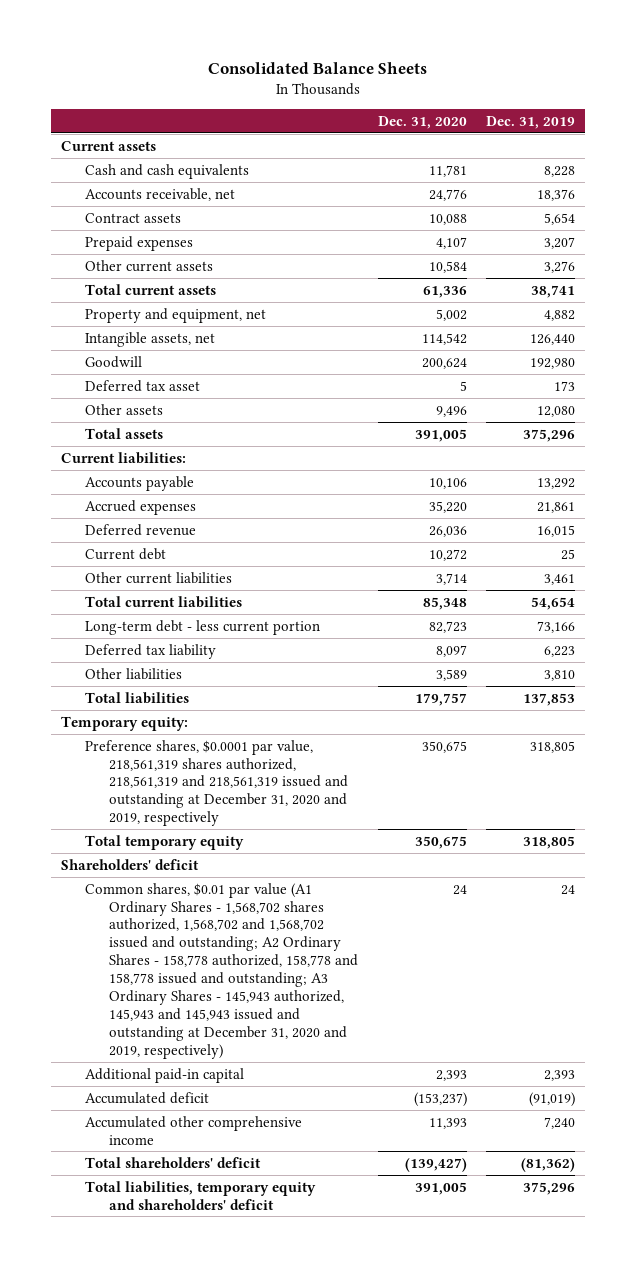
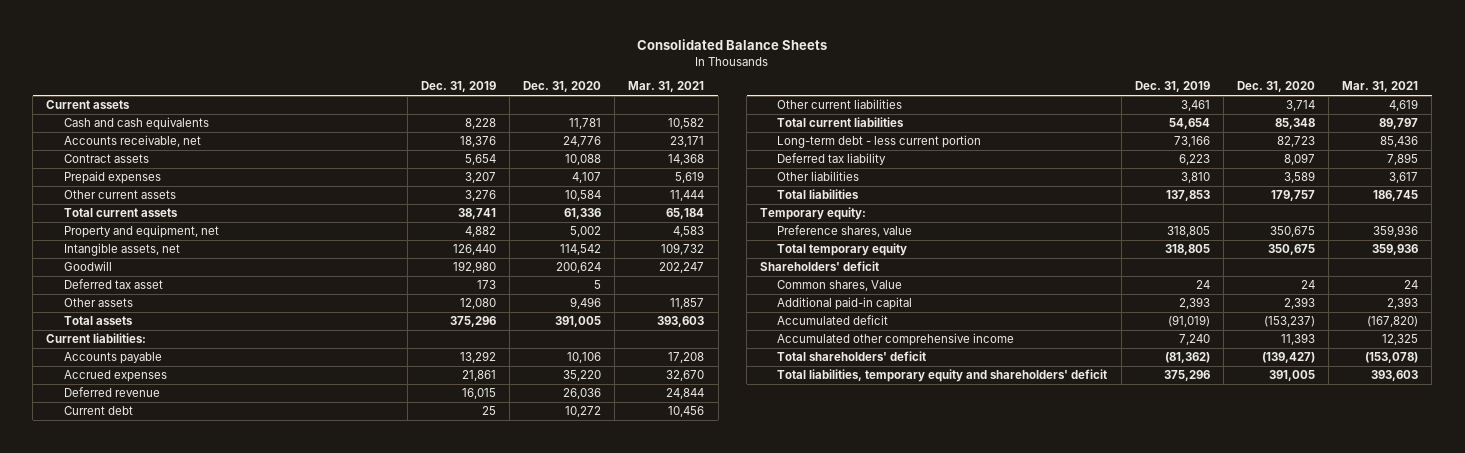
none -> [628,81,705,93] Mar. 31, 2021
[84,739,348,827] Preference shares, $0.0001 par value, 218,561,319 shares authorized, 218,561,319 and 218,561,319 issued and outstanding at December 31, 2020 and 2019, respectively -> [777,225,913,238] Preference shares, value
[84,882,358,1059] Common shares, $0.01 par value (A1 Ordinary Shares - 1,568,702 shares authorized, 1,568,702 and 1,568,702 issued and outstanding; A2 Ordinary Shares - 158,778 authorized, 158,778 and 158,778 issued and outstanding; A3 Ordinary Shares - 145,943 authorized, 145,943 and 145,943 issued and outstanding at December 31, 2020 and 2019, respectively) -> [777,280,903,292] Common shares, Value

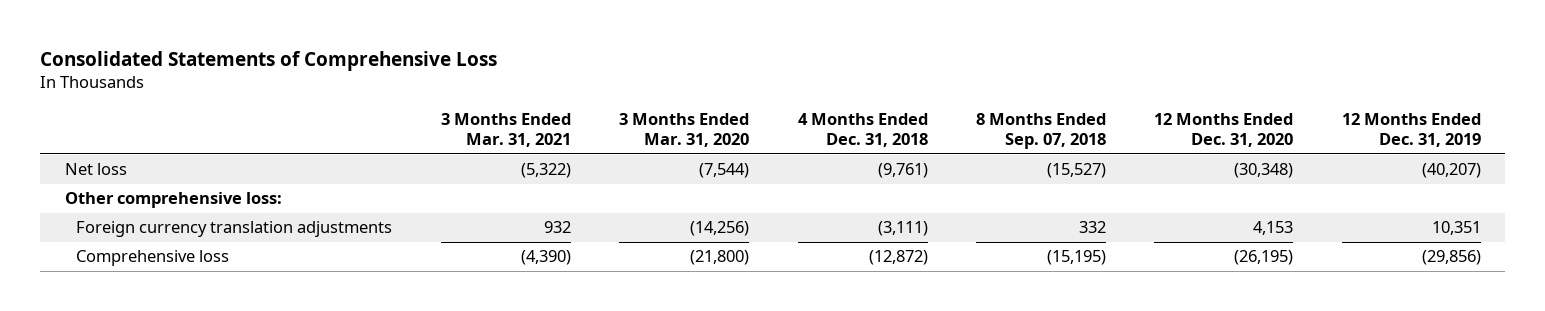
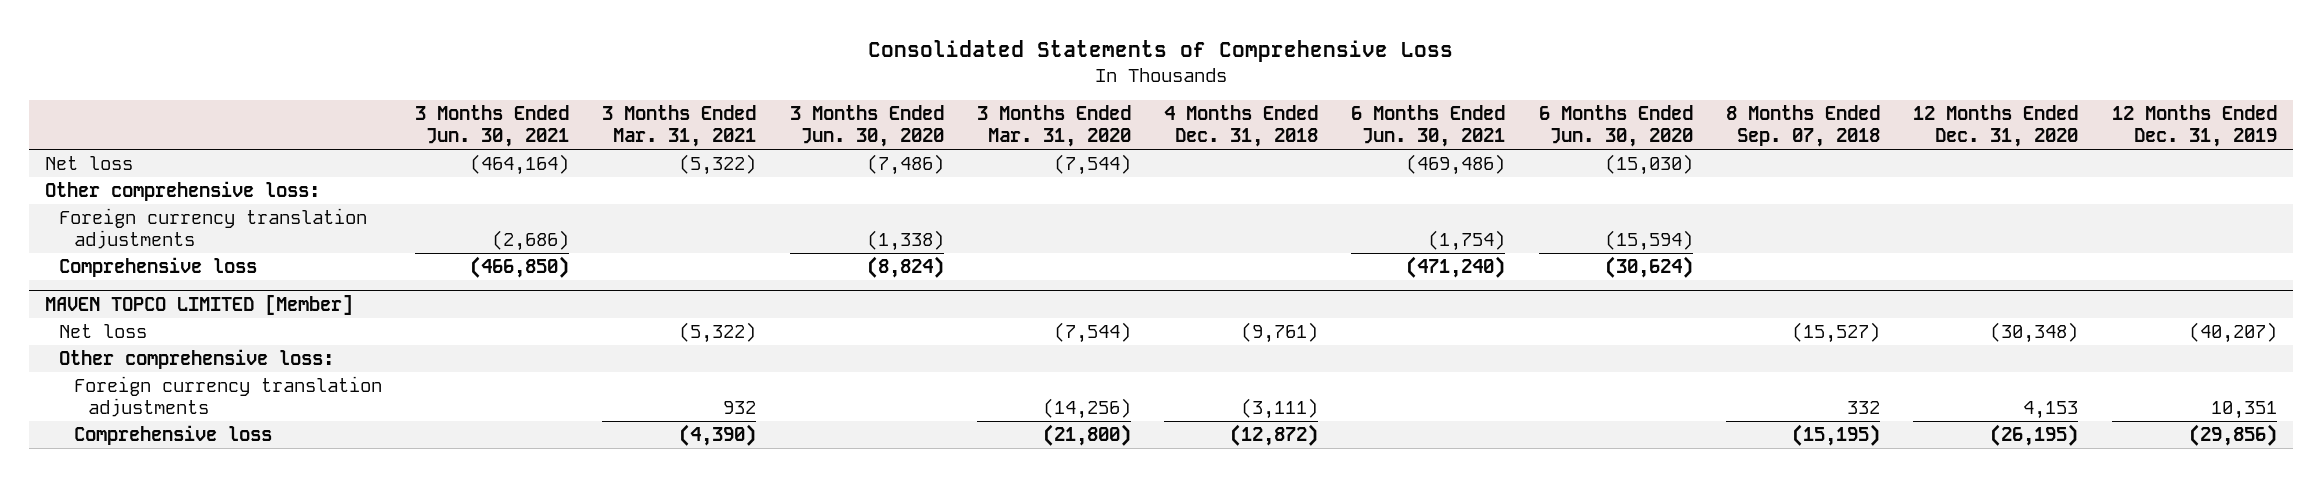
none -> [415,105,570,148] 3 Months Ended Jun. 30, 2021
none -> [789,105,944,148] 3 Months Ended Jun. 30, 2020
none -> [1351,105,1506,148] 6 Months Ended Jun. 30, 2021
none -> [1538,105,1693,148] 6 Months Ended Jun. 30, 2020
none -> [45,155,134,170] Net loss
none -> [45,180,321,201] Other comprehensive loss:
none -> [59,207,368,249] Foreign currency translation adjustments
none -> [59,256,258,277] Comprehensive loss
none -> [45,294,354,315] MAVEN TOPCO LIMITED [Member]

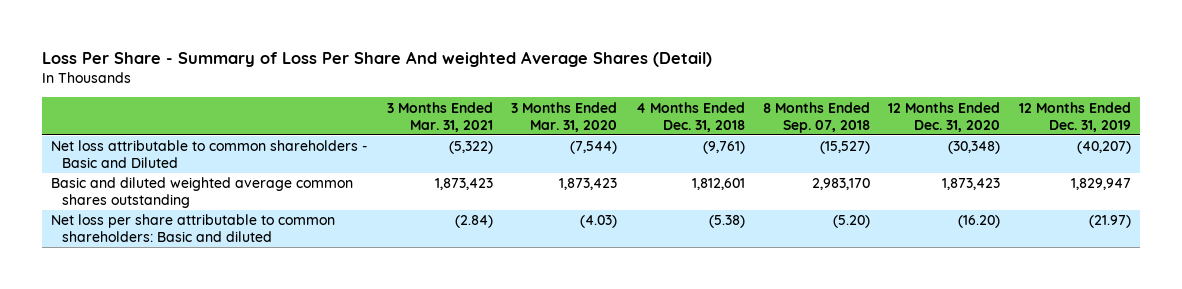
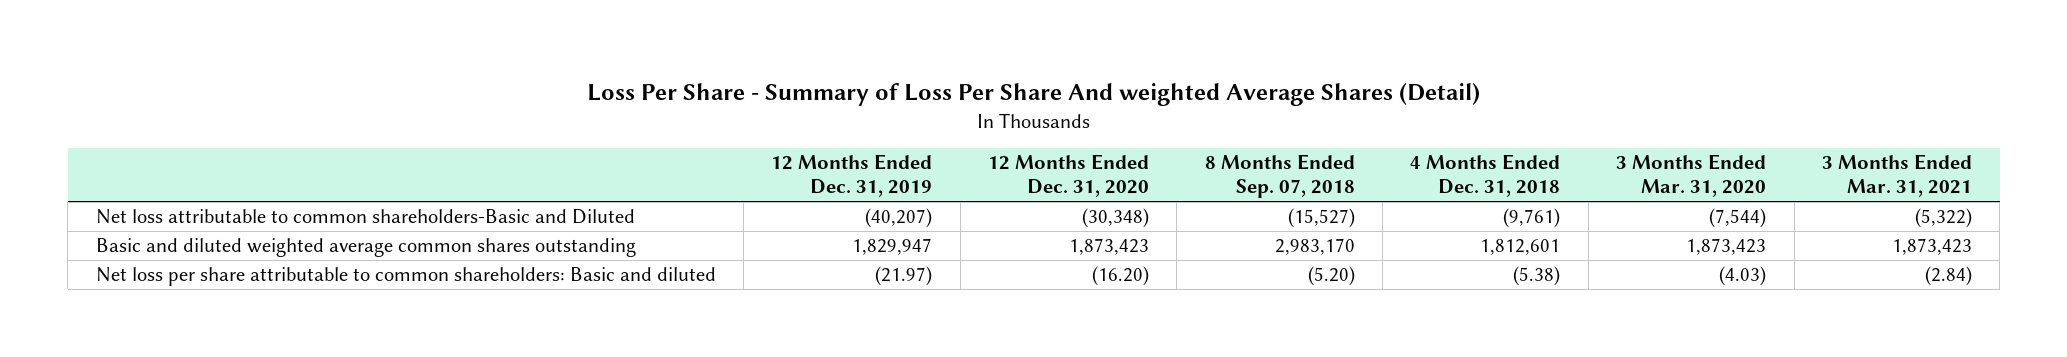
[51,140,369,169] Net loss attributable to common shareholders - Basic and Diluted -> [95,209,635,225] Net loss attributable to common shareholders-Basic and Diluted

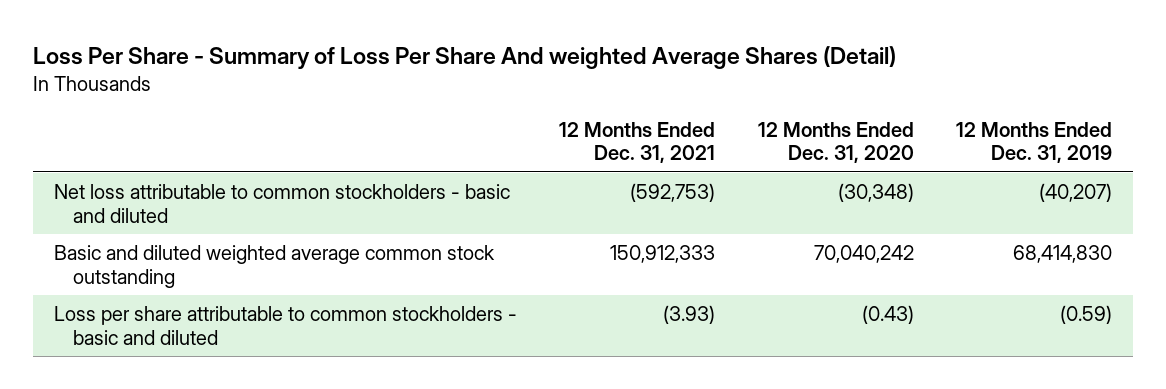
[1204,154,1355,199] 8 Months Ended Sep. 07, 2018 -> none
[1410,154,1561,198] 4 Months Ended Dec. 31, 2018 -> none
[1616,154,1767,198] 3 Months Ended Mar. 31, 2020 -> none
[1821,154,1972,198] 3 Months Ended Mar. 31, 2021 -> none
none -> [559,121,716,164] 12 Months Ended Dec. 31, 2021
[95,209,635,225] Net loss attributable to common shareholders-Basic and Diluted -> [54,184,511,223] Net loss attributable to common stockholders - basic and diluted
[95,238,636,258] Basic and diluted weighted average common shares outstanding -> [54,245,496,288] Basic and diluted weighted average common stock outstanding
[852,238,933,256] 1,829,947 -> [1012,245,1112,264] 68,414,830
[1068,238,1149,256] 1,873,423 -> [813,245,914,264] 70,040,242
[95,267,716,287] Net loss per share attributable to common shareholders: Basic and diluted -> [54,306,518,345] Loss per share attributable to common stockholders - basic and diluted
[875,266,933,287] (21.97) -> [1059,305,1112,325] (0.59)
[1091,266,1149,287] (16.20) -> [861,305,914,325] (0.43)

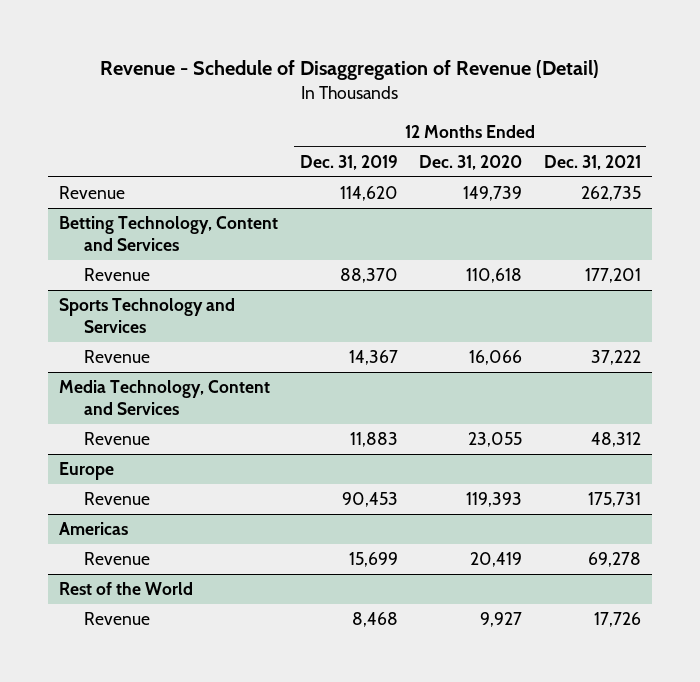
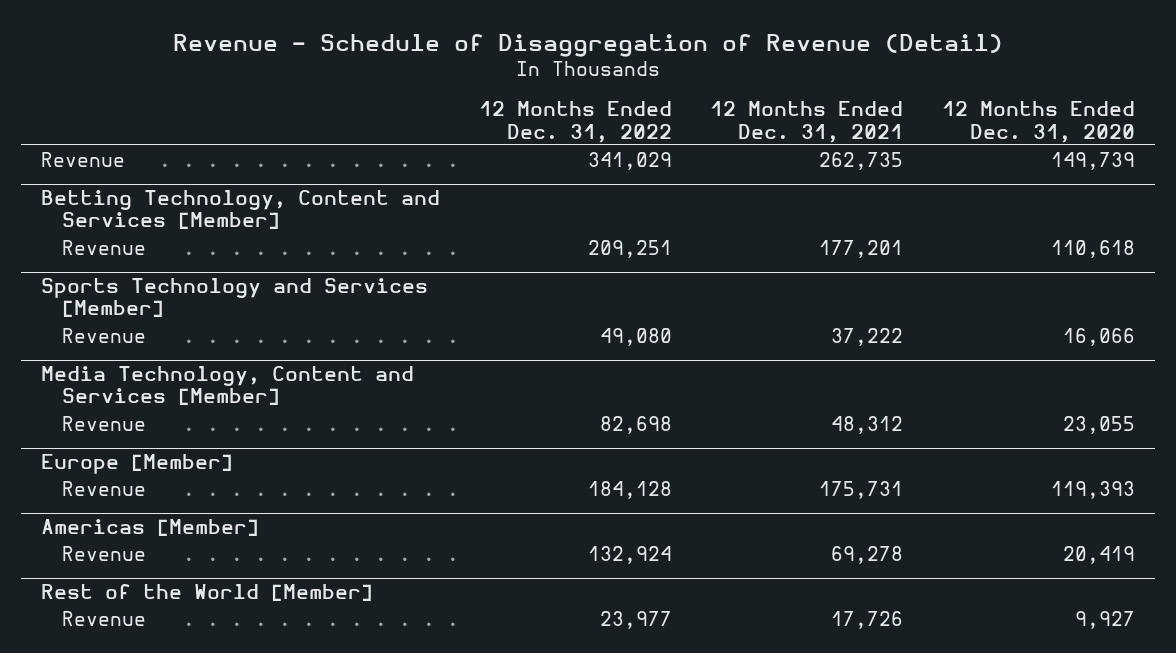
[299,154,398,170] Dec. 31, 2019 -> none
none -> [478,101,672,143] 12 Months Ended Dec. 31, 2022
[59,216,279,251] Betting Technology, Content and Services -> [40,190,440,230] Betting Technology, Content and Services [Member]
[59,298,236,333] Sports Technology and Services -> [40,278,428,318] Sports Technology and Services [Member]
[59,380,271,415] Media Technology, Content and Services -> [40,366,414,406] Media Technology, Content and Services [Member]
[59,462,115,481] Europe -> [40,454,233,475] Europe [Member]
[59,522,129,536] Americas -> [40,519,259,537] Americas [Member]
[59,582,194,596] Rest of the World -> [40,584,373,602] Rest of the World [Member]

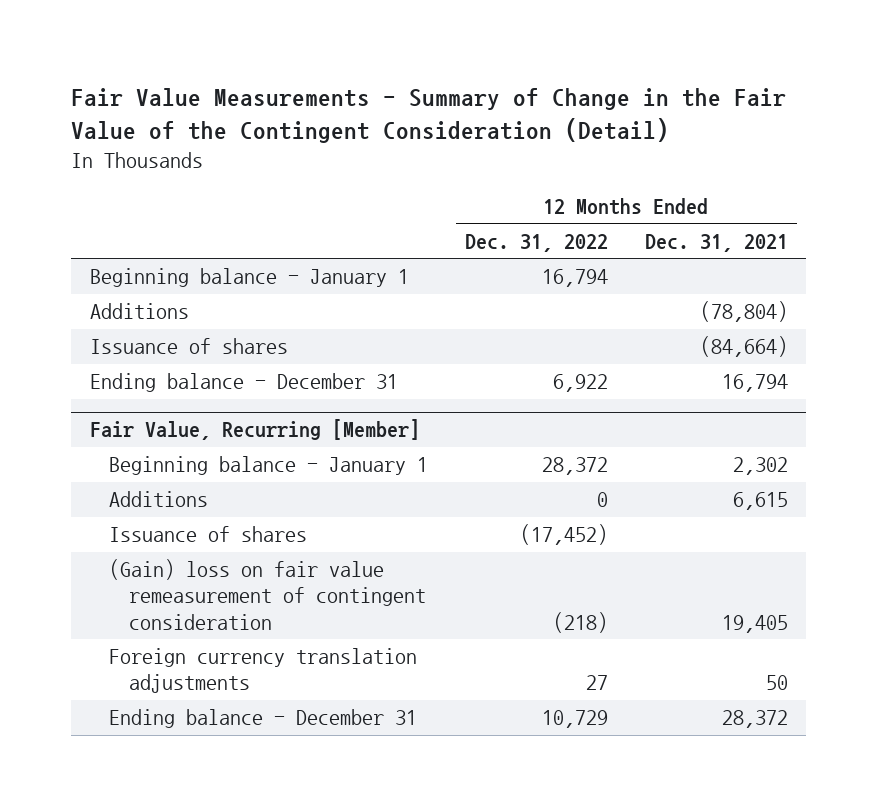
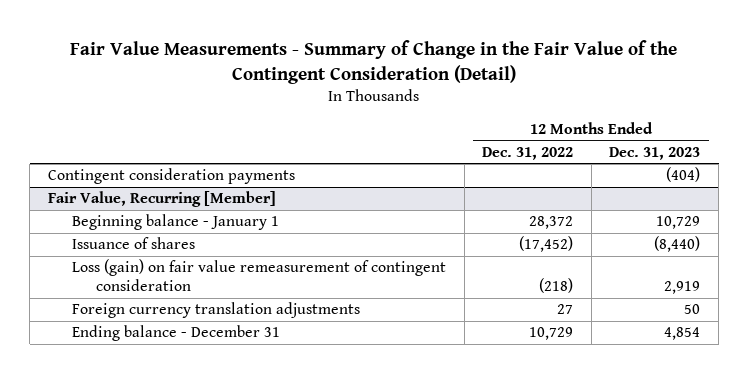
[644,233,788,252] Dec. 31, 2021 -> none
none -> [609,146,701,160] Dec. 31, 2023
[89,268,409,288] Beginning balance - January 1 -> none
[89,303,189,320] Additions -> none
[89,338,288,355] Issuance of shares -> none
[89,373,398,393] Ending balance - December 31 -> none
none -> [48,168,296,185] Contingent consideration payments
[109,491,209,508] Additions -> none
[109,559,426,630] (Gain) loss on fair value remeasurement of contingent consideration -> [72,259,447,292] Loss (gain) on fair value remeasurement of contingent consideration

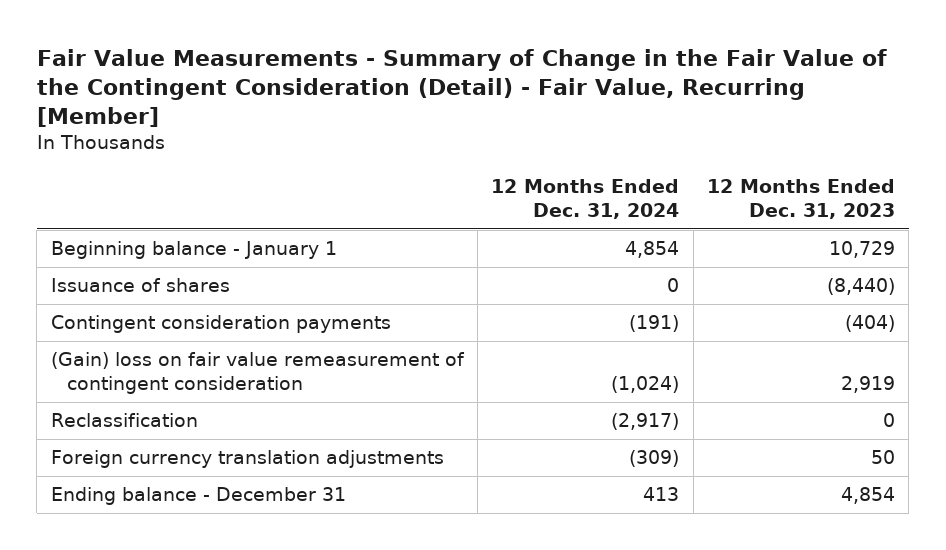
[70,39,678,84] Fair Value Measurements - Summary of Change in the Fair Value of the Contingent Consideration (Detail) -> [36,48,887,127] Fair Value Measurements - Summary of Change in the Fair Value of the Contingent Consideration (Detail) - Fair Value, Recurring [Member]
[482,146,574,160] Dec. 31, 2022 -> none
none -> [491,178,680,219] 12 Months Ended Dec. 31, 2024
[48,191,277,208] Fair Value, Recurring [Member] -> none
[48,168,296,185] Contingent consideration payments -> [50,315,391,334] Contingent consideration payments
[72,259,447,292] Loss (gain) on fair value remeasurement of contingent consideration -> [50,352,465,395] (Gain) loss on fair value remeasurement of contingent consideration
none -> [50,413,198,428] Reclassification

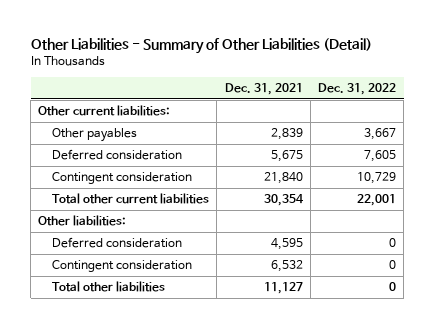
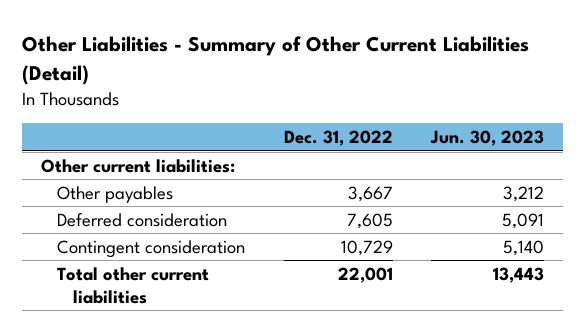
[30,38,372,55] Other Liabilities - Summary of Other Liabilities (Detail) -> [22,35,530,85] Other Liabilities - Summary of Other Current Liabilities (Detail)
[224,83,303,96] Dec. 31, 2021 -> none
none -> [430,129,545,146] Jun. 30, 2023
[38,215,127,227] Other liabilities: -> none
[52,237,183,249] Deferred consideration -> none
[52,260,193,273] Contingent consideration -> none
[52,281,166,293] Total other liabilities -> none

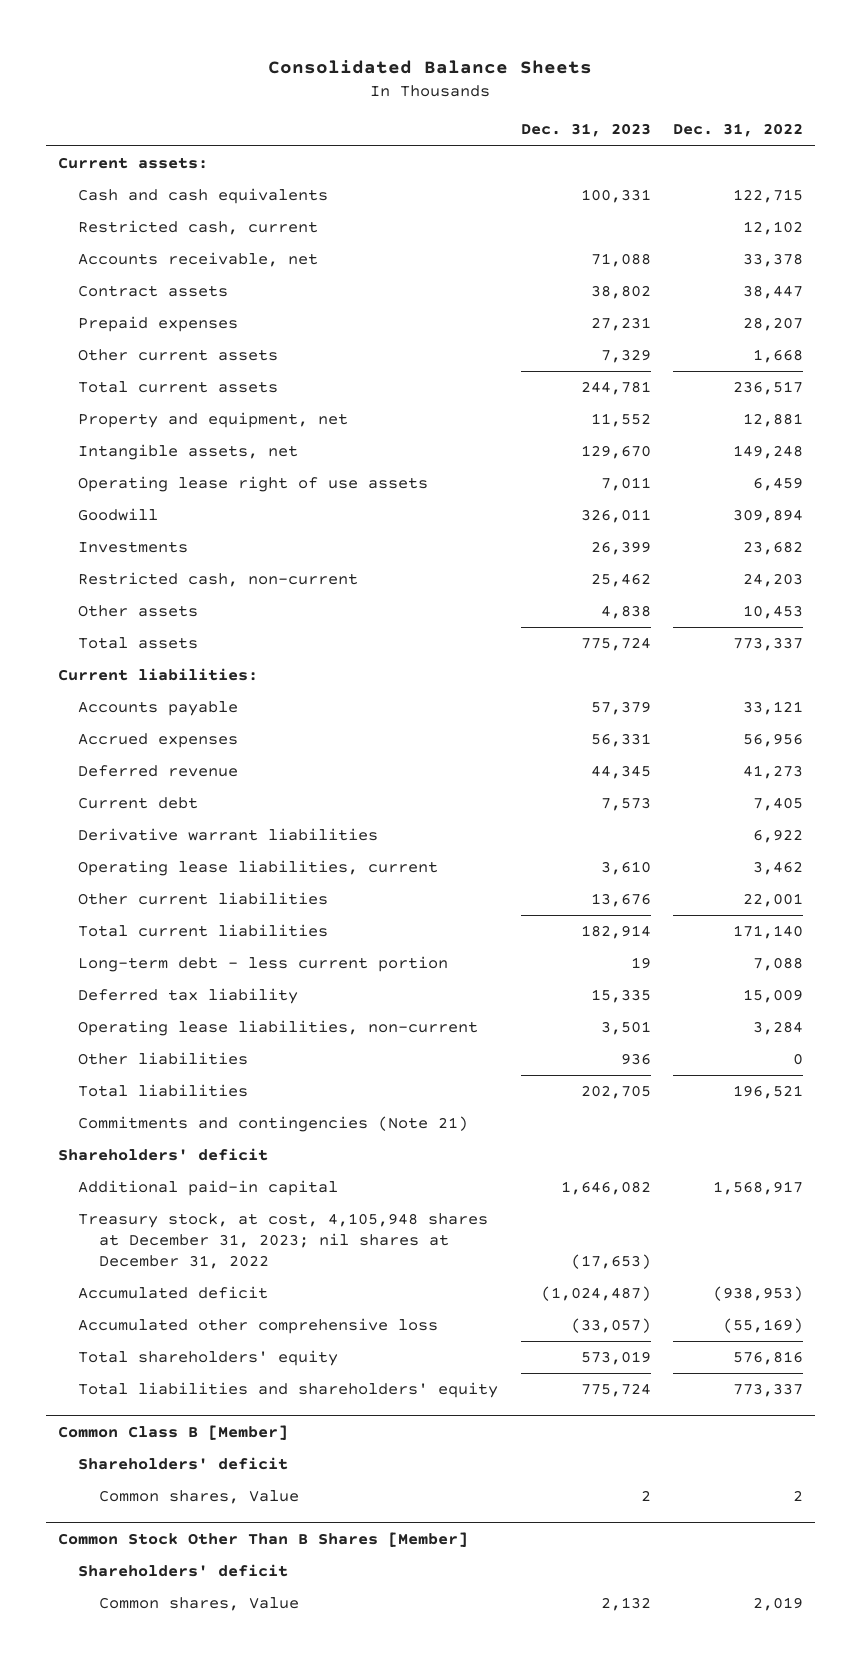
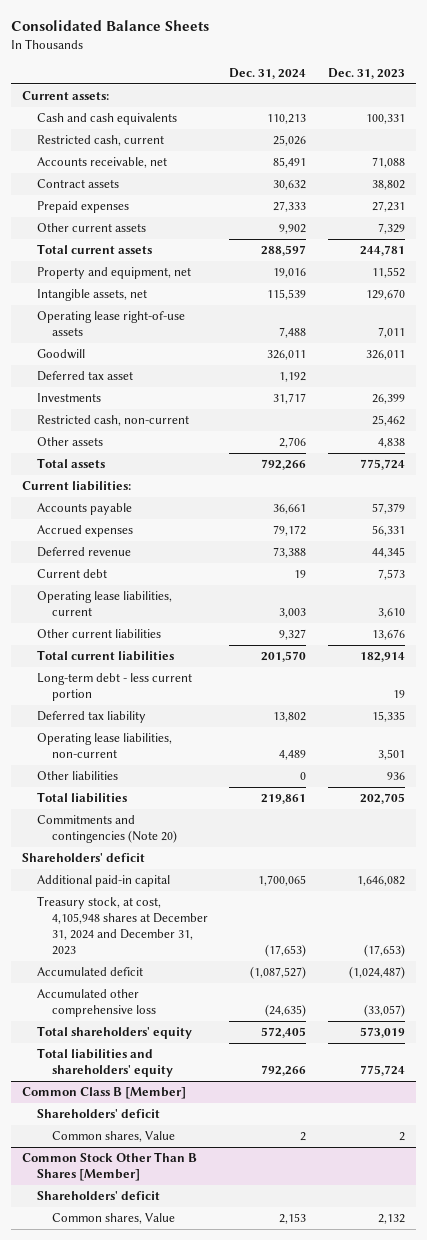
[673,123,804,138] Dec. 31, 2022 -> none
none -> [229,67,307,79] Dec. 31, 2024
[78,476,429,493] Operating lease right of use assets -> [36,311,185,337] Operating lease right-of-use assets
none -> [36,371,133,382] Deferred tax asset
[78,828,379,842] Derivative warrant liabilities -> none
[78,1116,469,1133] Commitments and contingencies (Note 21) -> [36,815,177,844] Commitments and contingencies (Note 20)
[78,1213,489,1269] Treasury stock, at cost, 4,105,948 shares at December 31, 2023; nil shares at December 31, 2022 -> [36,896,208,955] Treasury stock, at cost, 4,105,948 shares at December 31, 2024 and December 31, 2023

